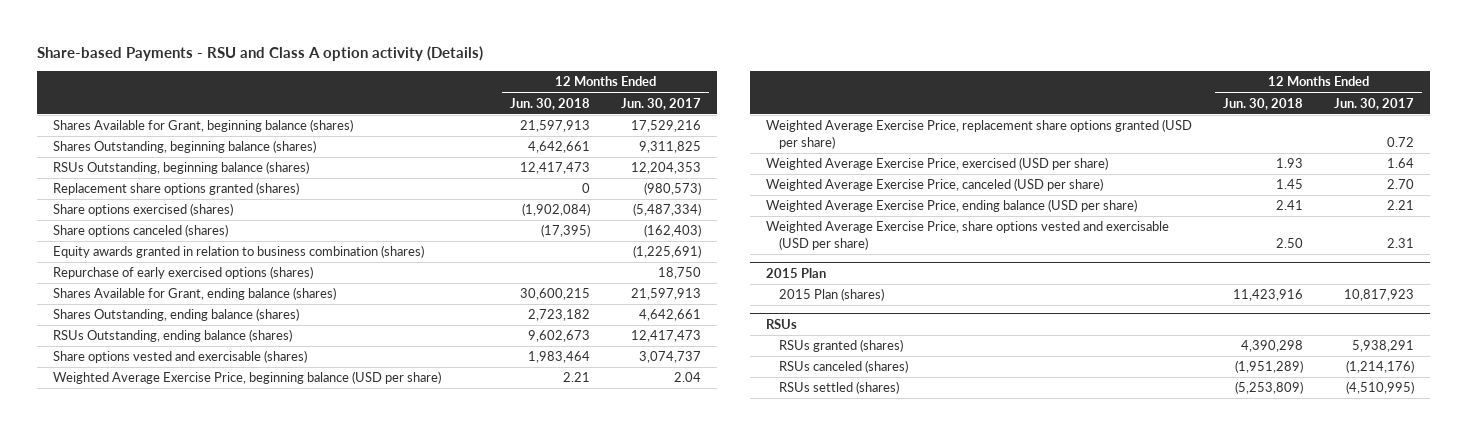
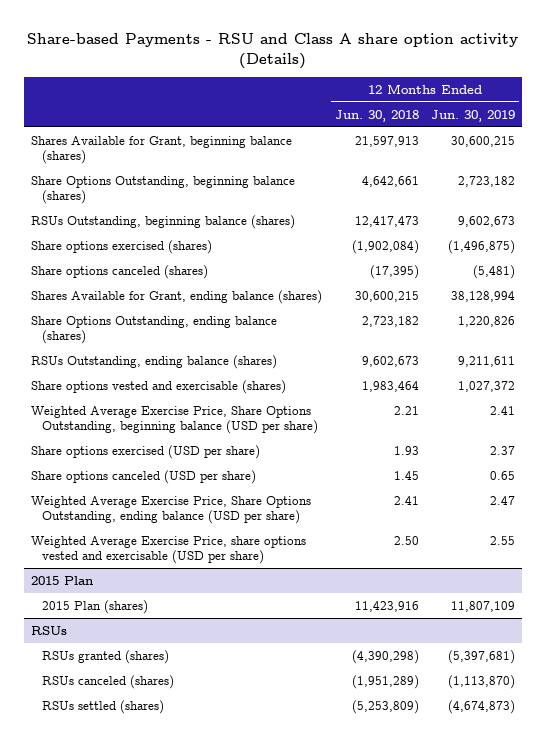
[37,45,484,61] Share-based Payments - RSU and Class A option activity (Details) -> [27,33,519,70] Share-based Payments - RSU and Class A share option activity (Details)
[621,97,702,110] Jun. 30, 2017 -> none
none -> [431,109,516,122] Jun. 30, 2019
[52,140,316,154] Shares Outstanding, beginning balance (shares) -> [30,175,295,205] Share Options Outstanding, beginning balance (shares)
[52,182,299,196] Replacement share options granted (shares) -> none
[52,245,424,259] Equity awards granted in relation to business combination (shares) -> none
[52,266,313,280] Repurchase of early exercised options (shares) -> none
[52,308,299,322] Shares Outstanding, ending balance (shares) -> [30,315,277,345] Share Options Outstanding, ending balance (shares)
[765,119,1192,149] Weighted Average Exercise Price, replacement share options granted (USD per share) -> none
[52,371,441,385] Weighted Average Exercise Price, beginning balance (USD per share) -> [30,405,318,435] Weighted Average Exercise Price, Share Options Outstanding, beginning balance (USD per share)
[765,157,1108,171] Weighted Average Exercise Price, exercised (USD per share) -> [30,444,260,459] Share options exercised (USD per share)
[765,178,1103,192] Weighted Average Exercise Price, canceled (USD per share) -> [30,469,256,484] Share options canceled (USD per share)
[765,199,1137,213] Weighted Average Exercise Price, ending balance (USD per share) -> [30,495,311,525] Weighted Average Exercise Price, Share Options Outstanding, ending balance (USD per share)
[1241,340,1304,353] 4,390,298 -> [351,649,419,664] (4,390,298)

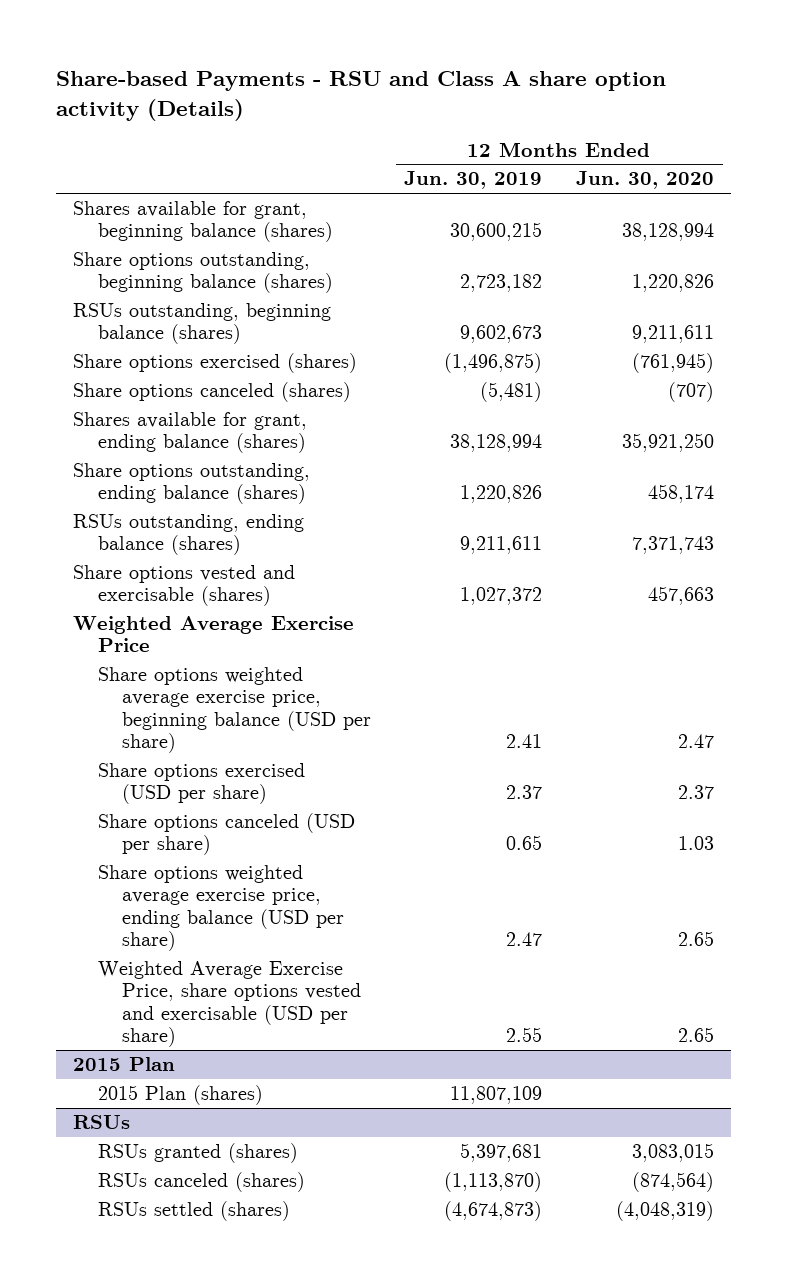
[334,109,419,122] Jun. 30, 2018 -> none
none -> [576,171,715,190] Jun. 30, 2020
[30,135,292,165] Shares Available for Grant, beginning balance (shares) -> [73,200,333,243] Shares available for grant, beginning balance (shares)
[30,175,295,205] Share Options Outstanding, beginning balance (shares) -> [73,251,333,294] Share options outstanding, beginning balance (shares)
[30,214,295,229] RSUs Outstanding, beginning balance (shares) -> [73,302,332,345] RSUs outstanding, beginning balance (shares)
[30,289,322,304] Shares Available for Grant, ending balance (shares) -> [73,411,308,454] Shares available for grant, ending balance (shares)
[30,315,277,345] Share Options Outstanding, ending balance (shares) -> [73,462,311,505] Share options outstanding, ending balance (shares)
[30,354,277,369] RSUs Outstanding, ending balance (shares) -> [73,513,305,556] RSUs outstanding, ending balance (shares)
none -> [73,615,355,653] Weighted Average Exercise Price
[30,405,318,435] Weighted Average Exercise Price, Share Options Outstanding, beginning balance (USD per share) -> [97,666,371,753] Share options weighted average exercise price, beginning balance (USD per share)
[30,495,311,525] Weighted Average Exercise Price, Share Options Outstanding, ending balance (USD per share) -> [97,864,344,951] Share options weighted average exercise price, ending balance (USD per share)
[448,649,516,664] (5,397,681) -> [460,1142,543,1162] 5,397,681

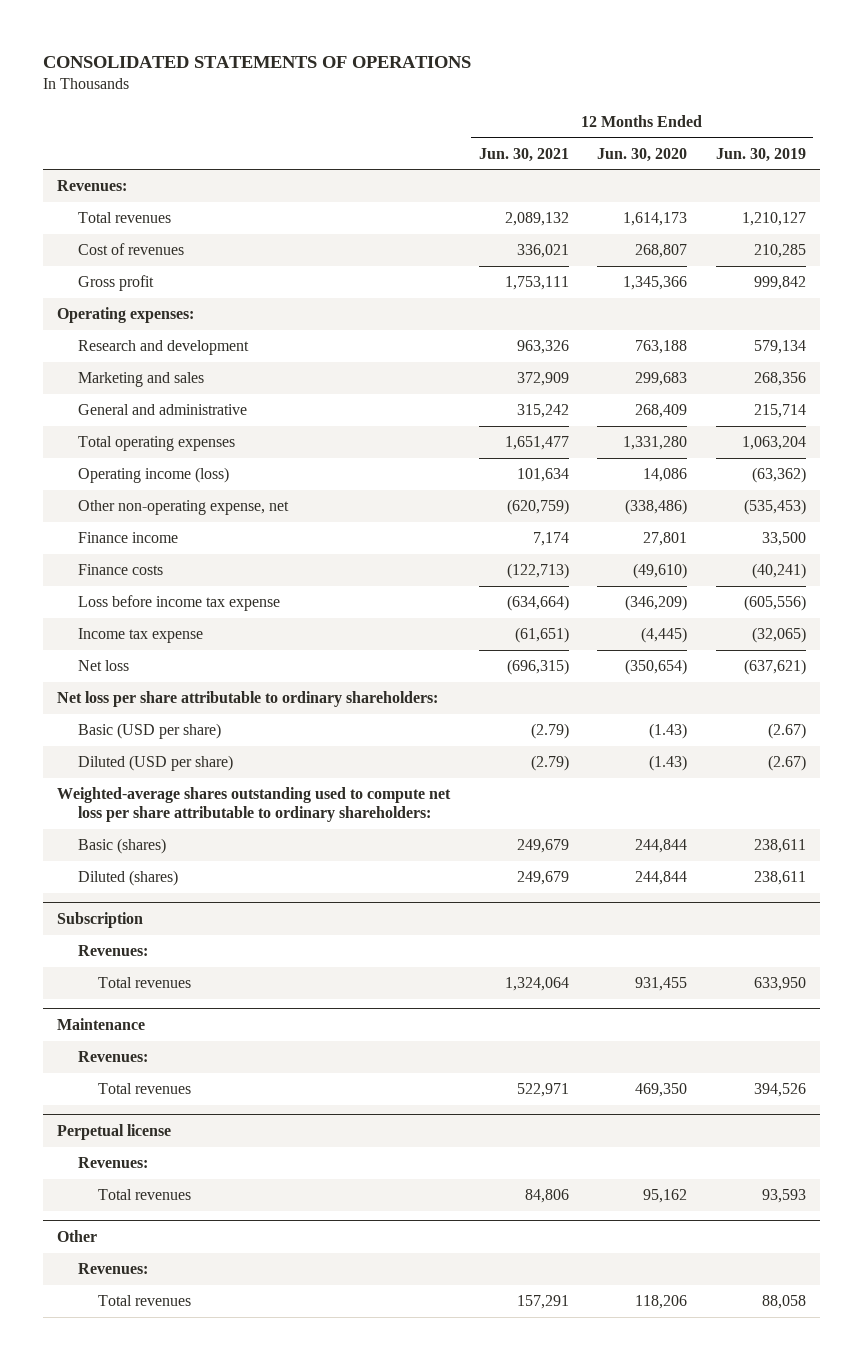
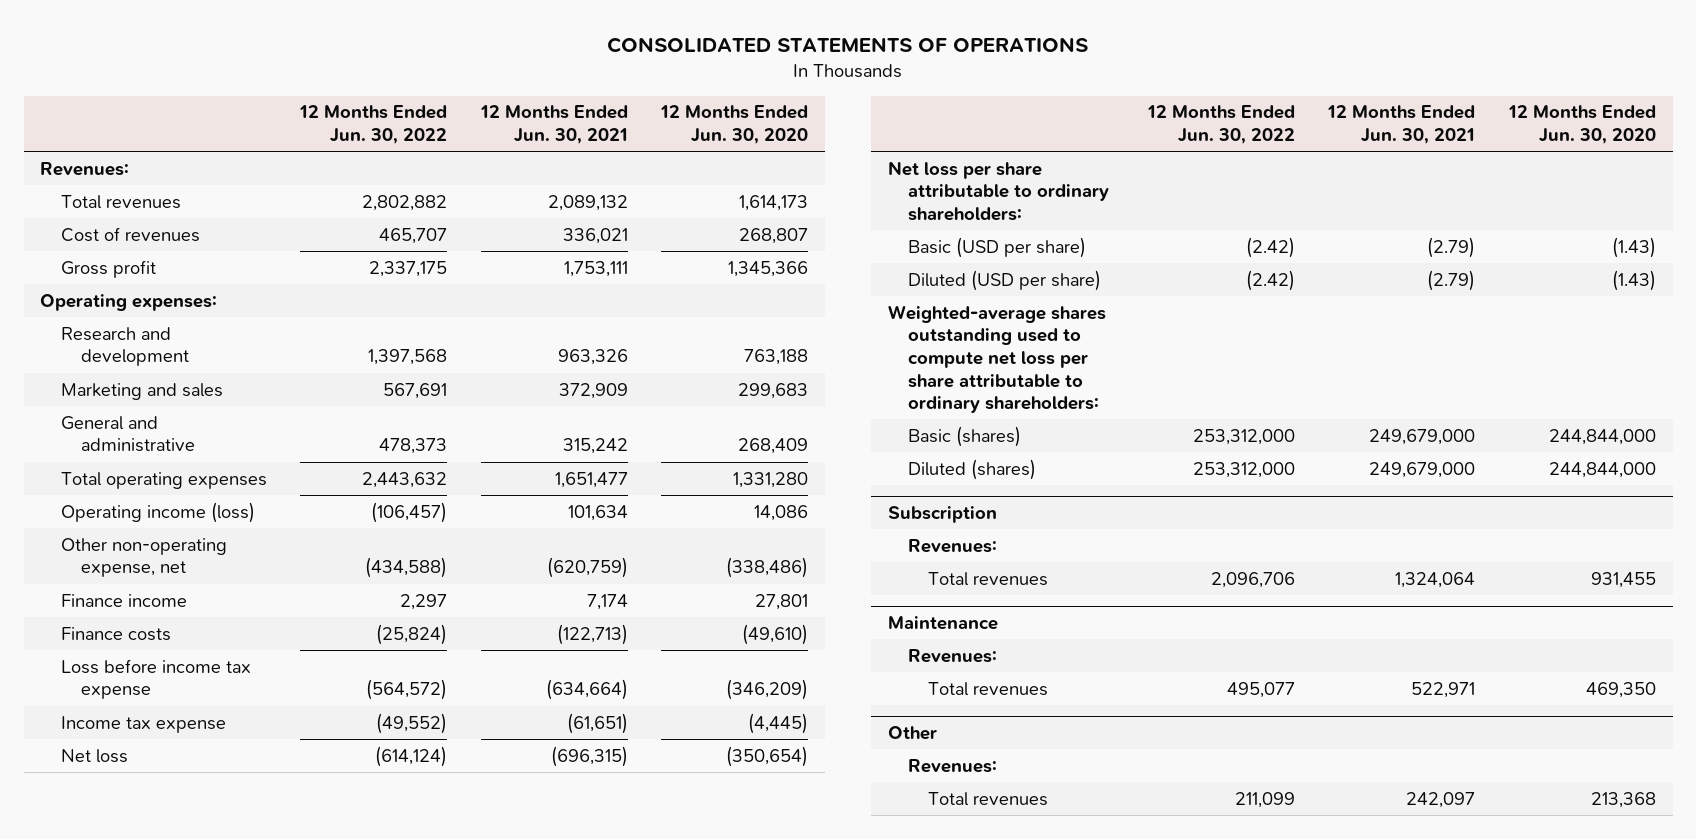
[715,147,806,162] Jun. 30, 2019 -> none
none -> [299,105,448,145] 12 Months Ended Jun. 30, 2022
[516,839,569,854] 249,679 -> [1369,428,1476,445] 249,679,000
[635,839,688,854] 244,844 -> [1548,428,1656,445] 244,844,000
[516,871,569,886] 249,679 -> [1369,461,1476,478] 249,679,000
[635,871,688,886] 244,844 -> [1548,461,1656,478] 244,844,000
[56,1123,171,1140] Perpetual license -> none
[77,1157,148,1169] Revenues: -> none
[98,1189,192,1201] Total revenues -> none
[516,1295,569,1310] 157,291 -> [1406,791,1476,808] 242,097
[635,1295,688,1310] 118,206 -> [1590,791,1656,808] 213,368

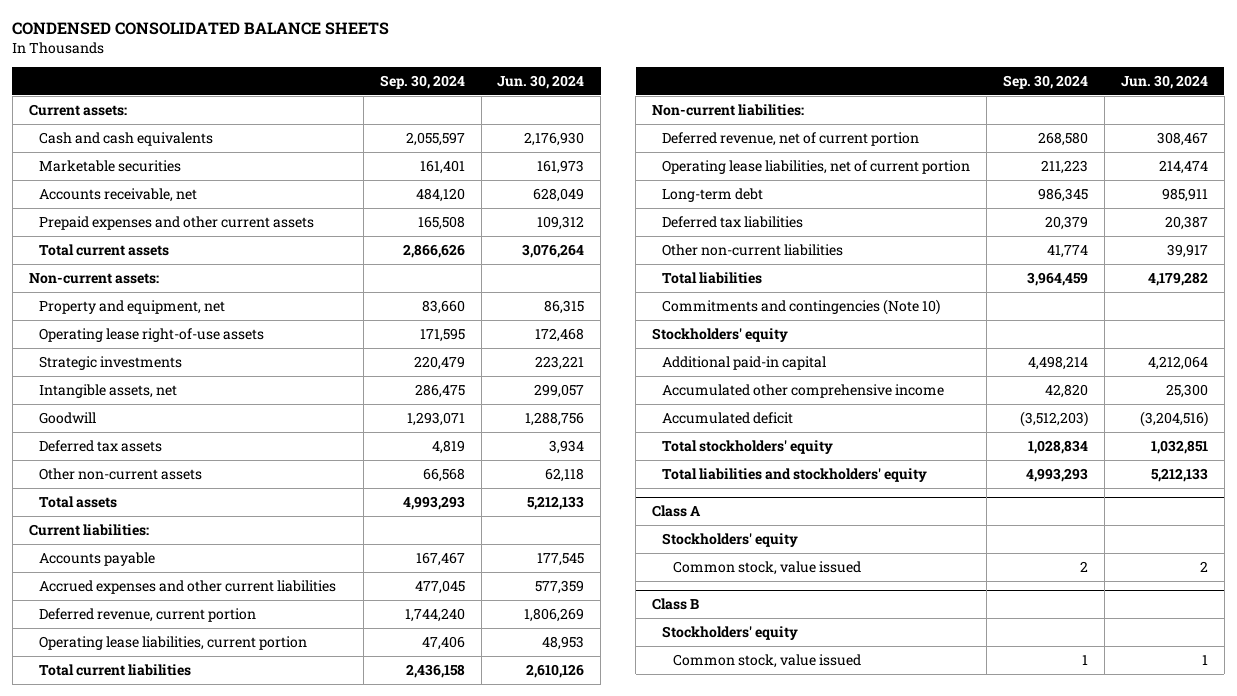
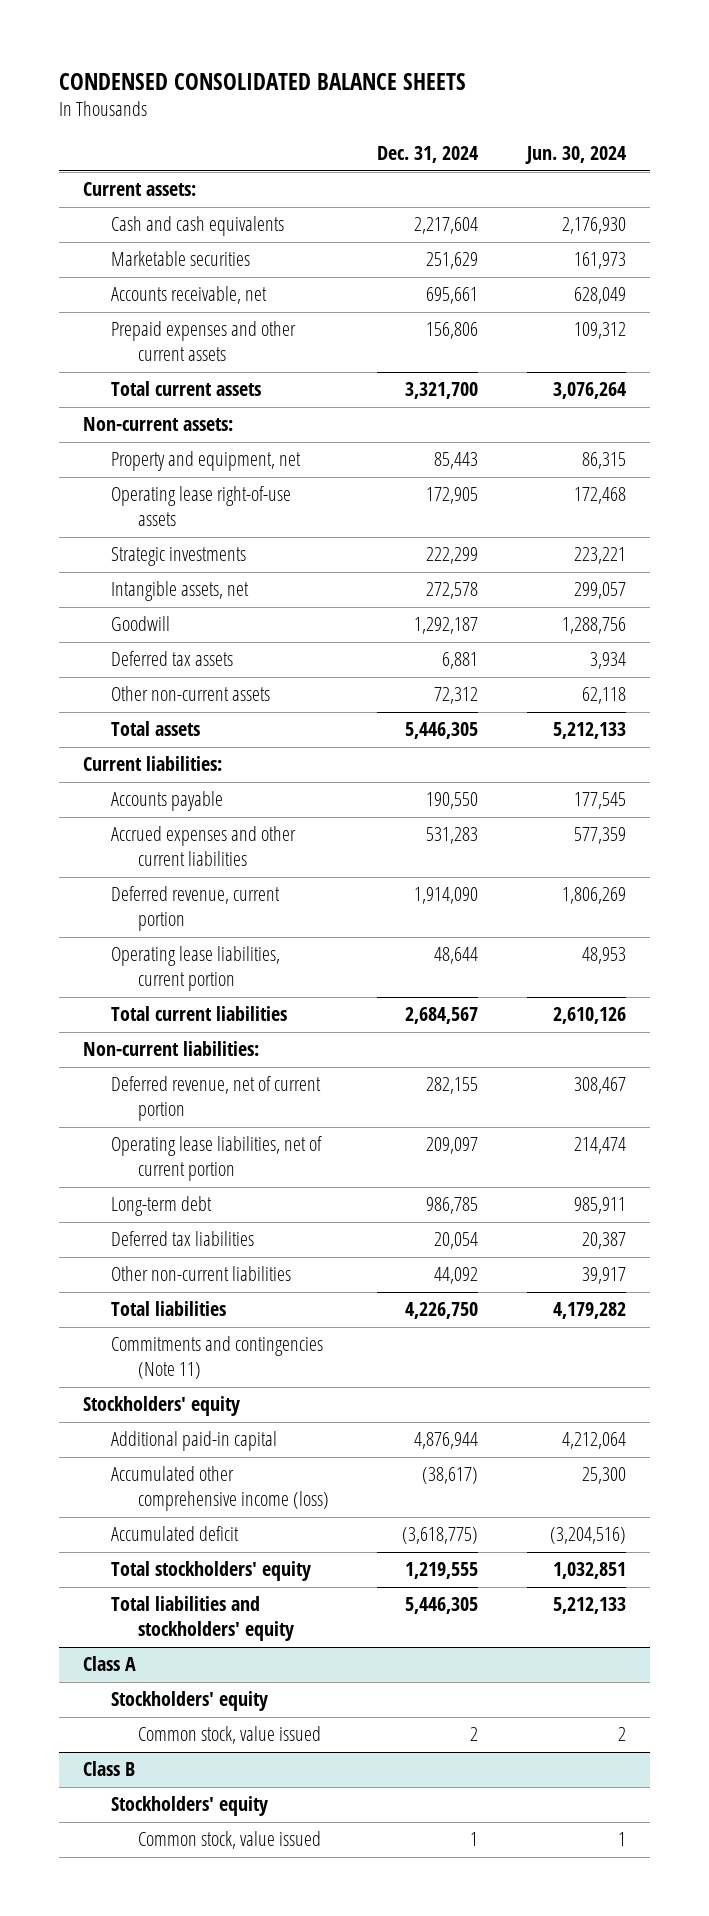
[379,75,465,90] Sep. 30, 2024 -> none
none -> [377,146,479,164] Dec. 31, 2024
[662,298,941,315] Commitments and contingencies (Note 10) -> [110,1336,323,1380] Commitments and contingencies (Note 11)
[662,383,945,398] Accumulated other comprehensive income -> [110,1466,329,1512] Accumulated other comprehensive income (loss)

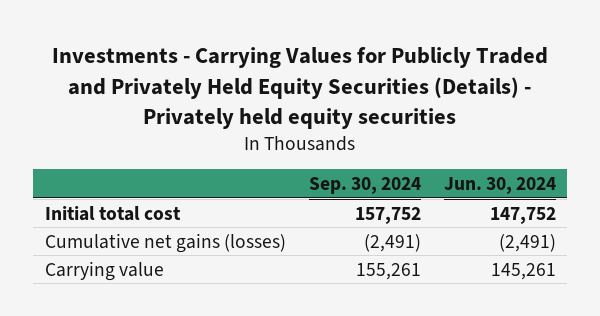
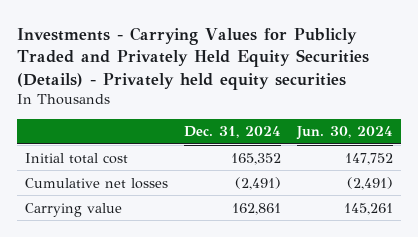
[308,176,421,194] Sep. 30, 2024 -> none
none -> [184,126,282,139] Dec. 31, 2024
[44,232,286,253] Cumulative net gains (losses) -> [25,177,169,189] Cumulative net losses

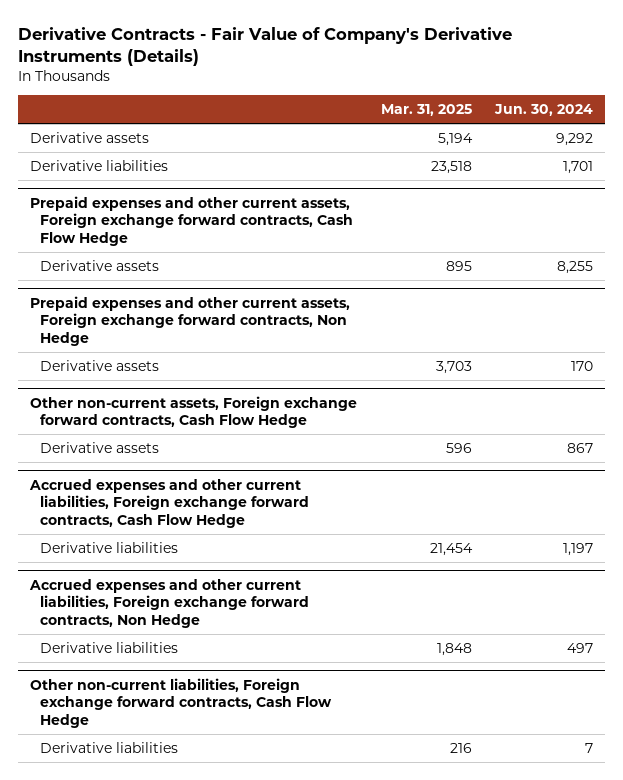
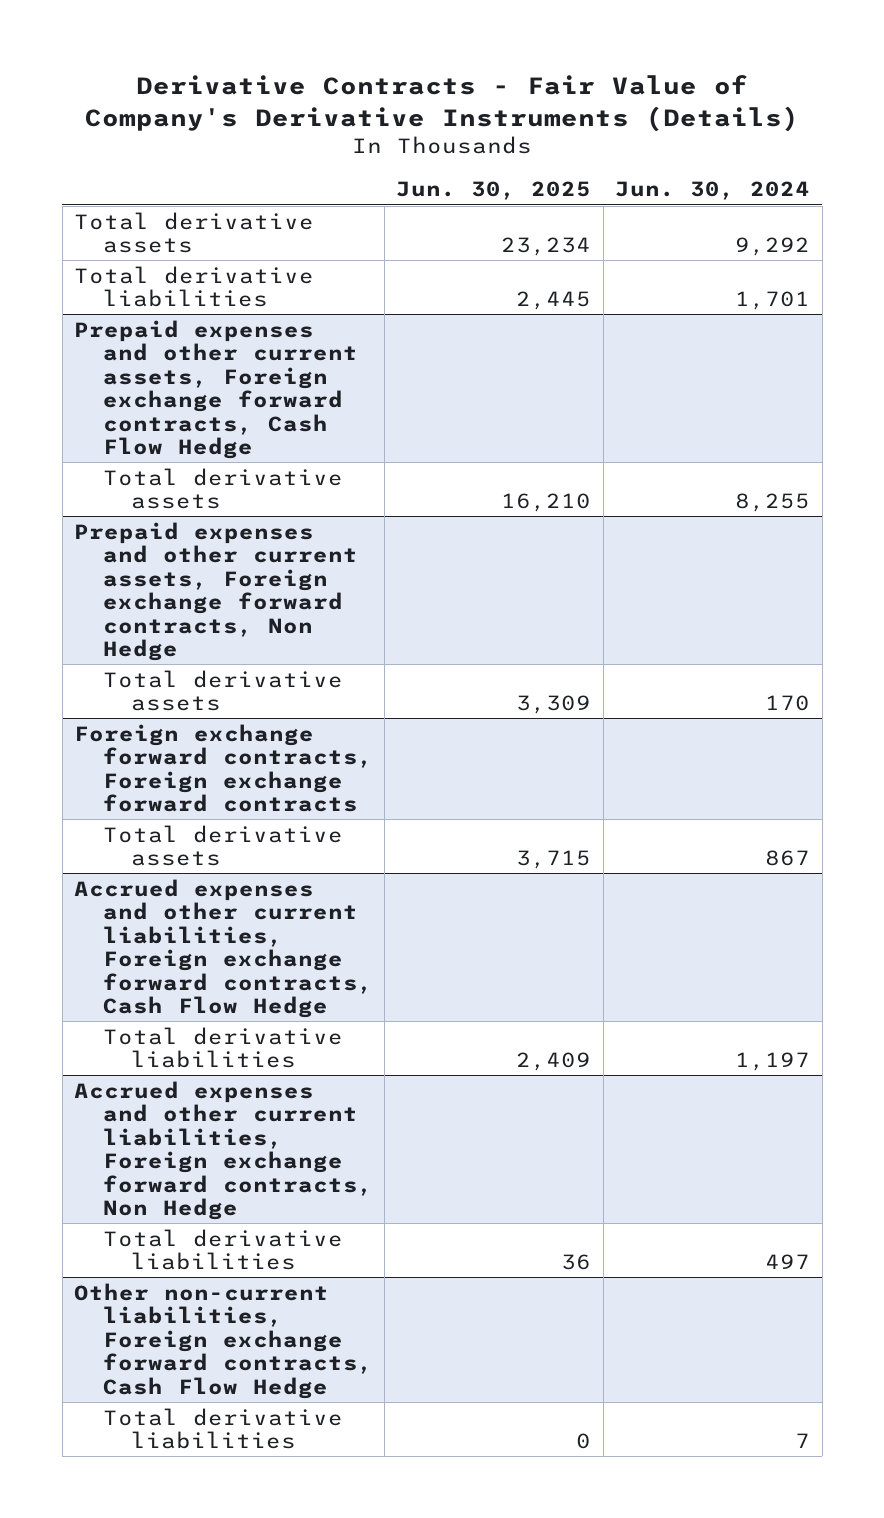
[380,104,472,117] Mar. 31, 2025 -> none
none -> [396,181,592,201] Jun. 30, 2025
[29,131,149,143] Derivative assets -> [74,211,315,254] Total derivative assets
[29,159,168,171] Derivative liabilities -> [74,265,315,308] Total derivative liabilities
[40,259,160,271] Derivative assets -> [102,467,343,510] Total derivative assets
[29,395,357,429] Other non-current assets, Foreign exchange forward contracts, Cash Flow Hedge -> none
[40,359,160,371] Derivative assets -> [102,669,343,712] Total derivative assets
none -> [74,723,373,813] Foreign exchange forward contracts, Foreign exchange forward contracts
[40,441,160,453] Derivative assets -> [102,824,343,867] Total derivative assets
[40,541,179,553] Derivative liabilities -> [102,1026,343,1069] Total derivative liabilities
[40,641,179,653] Derivative liabilities -> [102,1228,343,1271] Total derivative liabilities
[40,741,179,753] Derivative liabilities -> [102,1407,343,1450] Total derivative liabilities

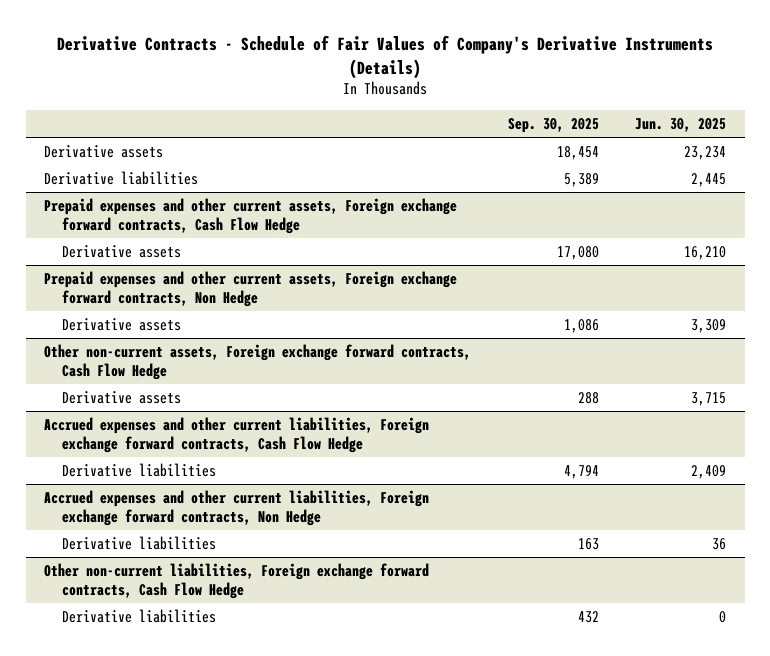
[85,75,800,132] Derivative Contracts - Fair Value of Company's Derivative Instruments (Details) -> [57,34,714,79] Derivative Contracts - Schedule of Fair Values of Company's Derivative Instruments (Details)
[615,181,811,201] Jun. 30, 2024 -> none
none -> [507,117,599,133] Sep. 30, 2025
[74,211,315,254] Total derivative assets -> [44,145,164,159] Derivative assets
[74,265,315,308] Total derivative liabilities -> [44,171,199,186] Derivative liabilities
[102,467,343,510] Total derivative assets -> [62,245,182,259] Derivative assets
[74,723,373,813] Foreign exchange forward contracts, Foreign exchange forward contracts -> none
[102,669,343,712] Total derivative assets -> [62,318,182,332] Derivative assets
none -> [44,344,472,380] Other non-current assets, Foreign exchange forward contracts, Cash Flow Hedge
[102,824,343,867] Total derivative assets -> [62,391,182,405] Derivative assets
[102,1026,343,1069] Total derivative liabilities -> [62,463,217,478] Derivative liabilities
[102,1228,343,1271] Total derivative liabilities -> [62,536,217,551] Derivative liabilities
[102,1407,343,1450] Total derivative liabilities -> [62,609,217,624] Derivative liabilities

